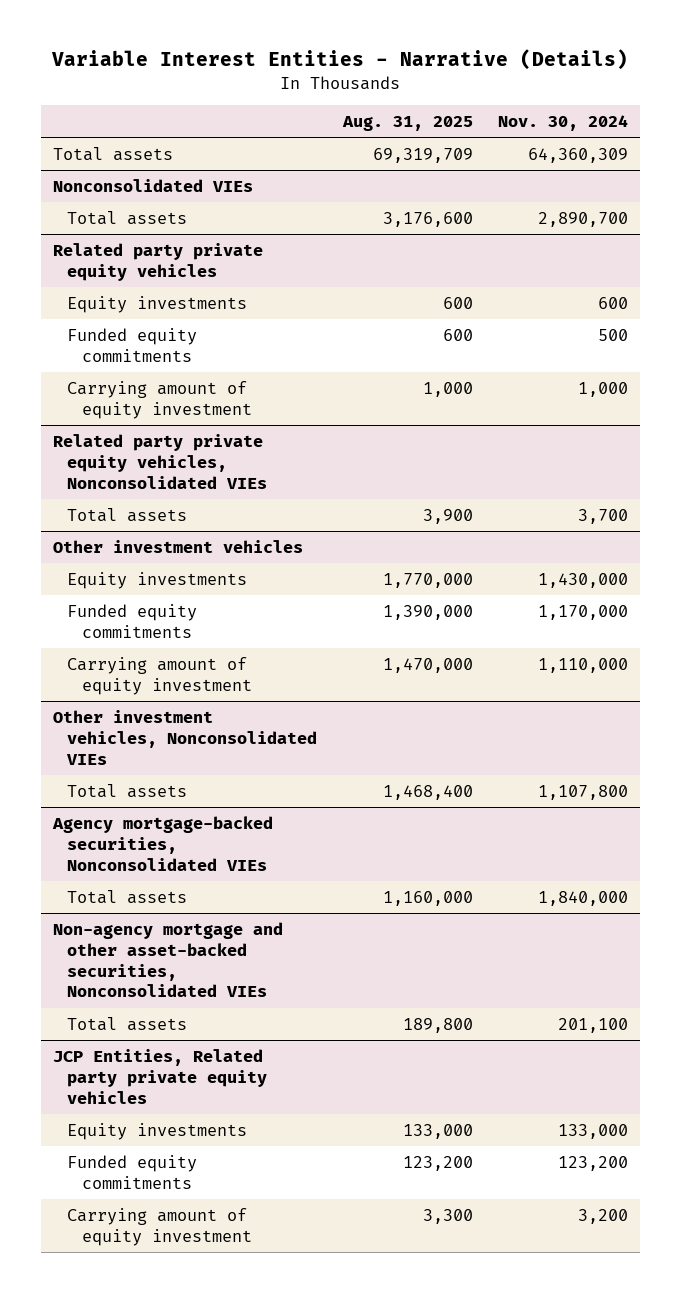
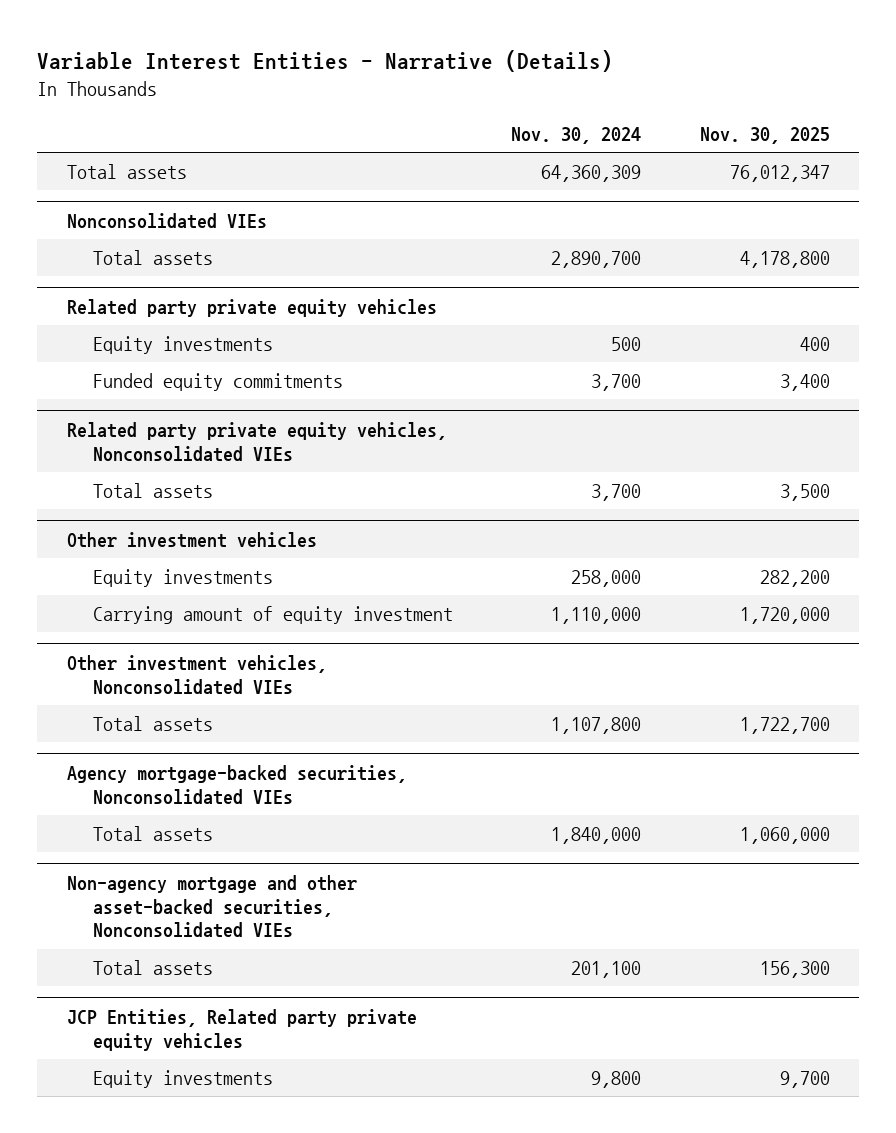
[341,115,473,131] Aug. 31, 2025 -> none
none -> [699,126,830,144] Nov. 30, 2025
[67,380,252,419] Carrying amount of equity investment -> none
[597,296,628,309] 600 -> [611,337,642,352] 500
[597,328,628,341] 500 -> [591,374,642,392] 3,700
[67,603,198,638] Funded equity commitments -> none
[537,572,628,588] 1,430,000 -> [571,570,642,588] 258,000
[67,1154,198,1189] Funded equity commitments -> none
[67,1207,252,1246] Carrying amount of equity investment -> none
[557,1123,628,1139] 133,000 -> [591,1071,642,1089] 9,800

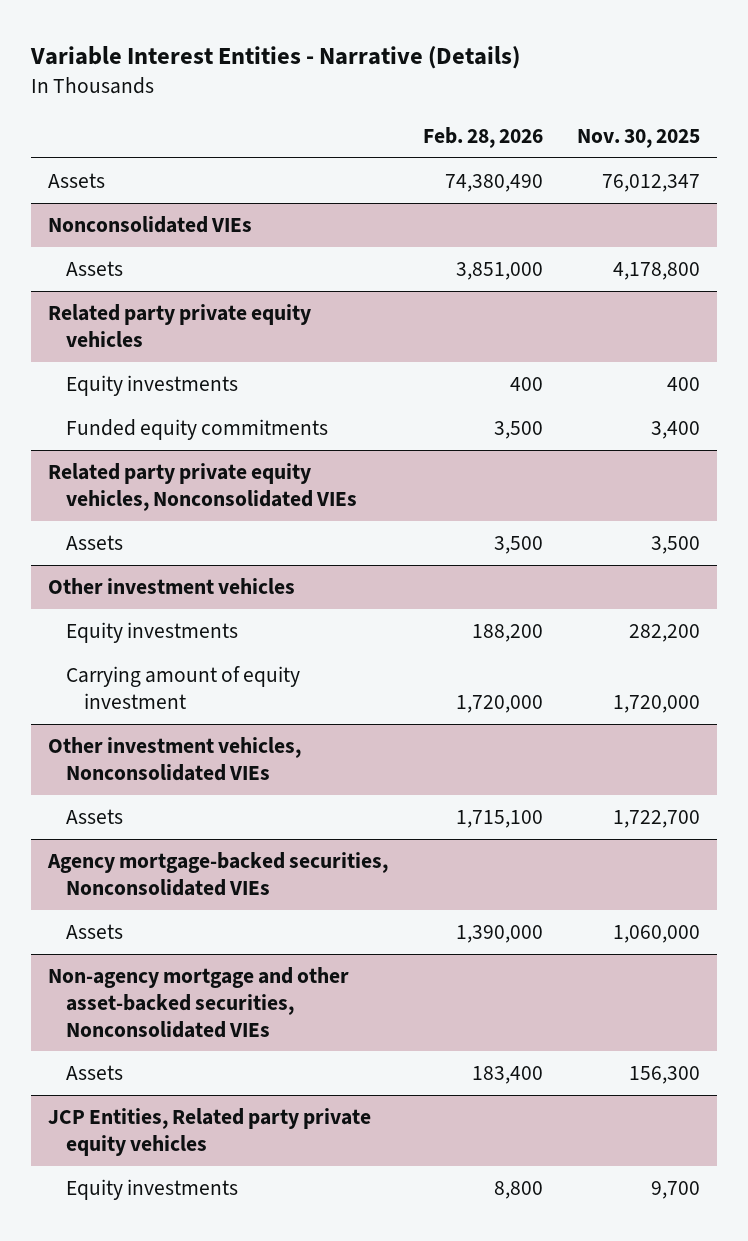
[511,126,642,144] Nov. 30, 2024 -> none
none -> [422,127,543,149] Feb. 28, 2026
[66,164,187,180] Total assets -> [48,172,106,188] Assets
[92,250,213,266] Total assets -> [65,260,123,276] Assets
[92,483,213,499] Total assets -> [65,534,123,550] Assets
[92,716,213,732] Total assets -> [65,808,123,824] Assets
[92,826,213,842] Total assets -> [65,923,123,939] Assets
[92,960,213,976] Total assets -> [65,1064,123,1080] Assets

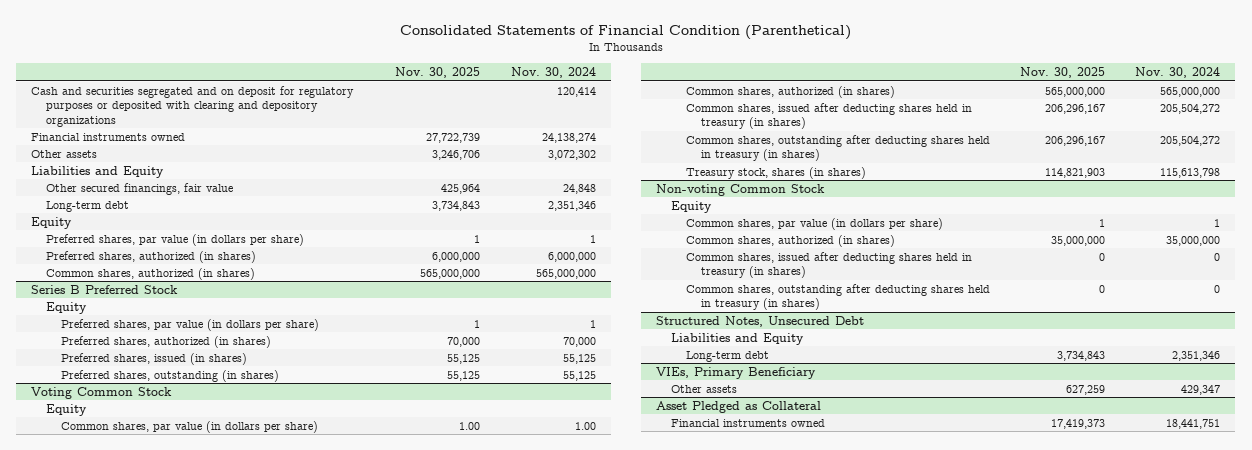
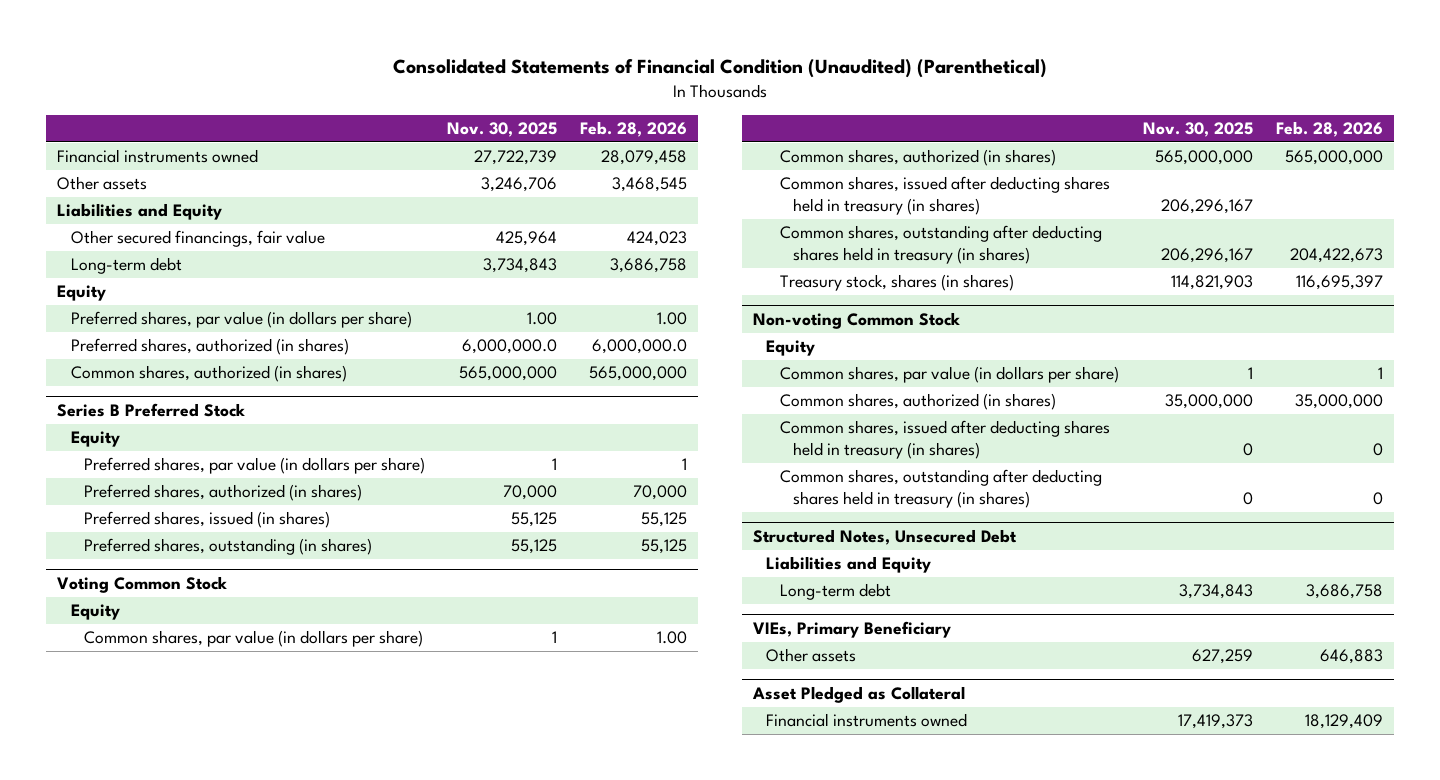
[399,24,851,40] Consolidated Statements of Financial Condition (Parenthetical) -> [392,59,1047,79] Consolidated Statements of Financial Condition (Unaudited) (Parenthetical)
[510,67,596,79] Nov. 30, 2024 -> none
none -> [579,121,687,138] Feb. 28, 2026
[31,85,355,127] Cash and securities segregated and on deposit for regulatory purposes or deposited with clearing and depository organizations -> none
[474,234,481,243] 1 -> [527,312,558,326] 1.00
[432,251,481,262] 6,000,000 -> [462,339,558,355] 6,000,000.0
[459,421,481,430] 1.00 -> [552,631,558,644] 1

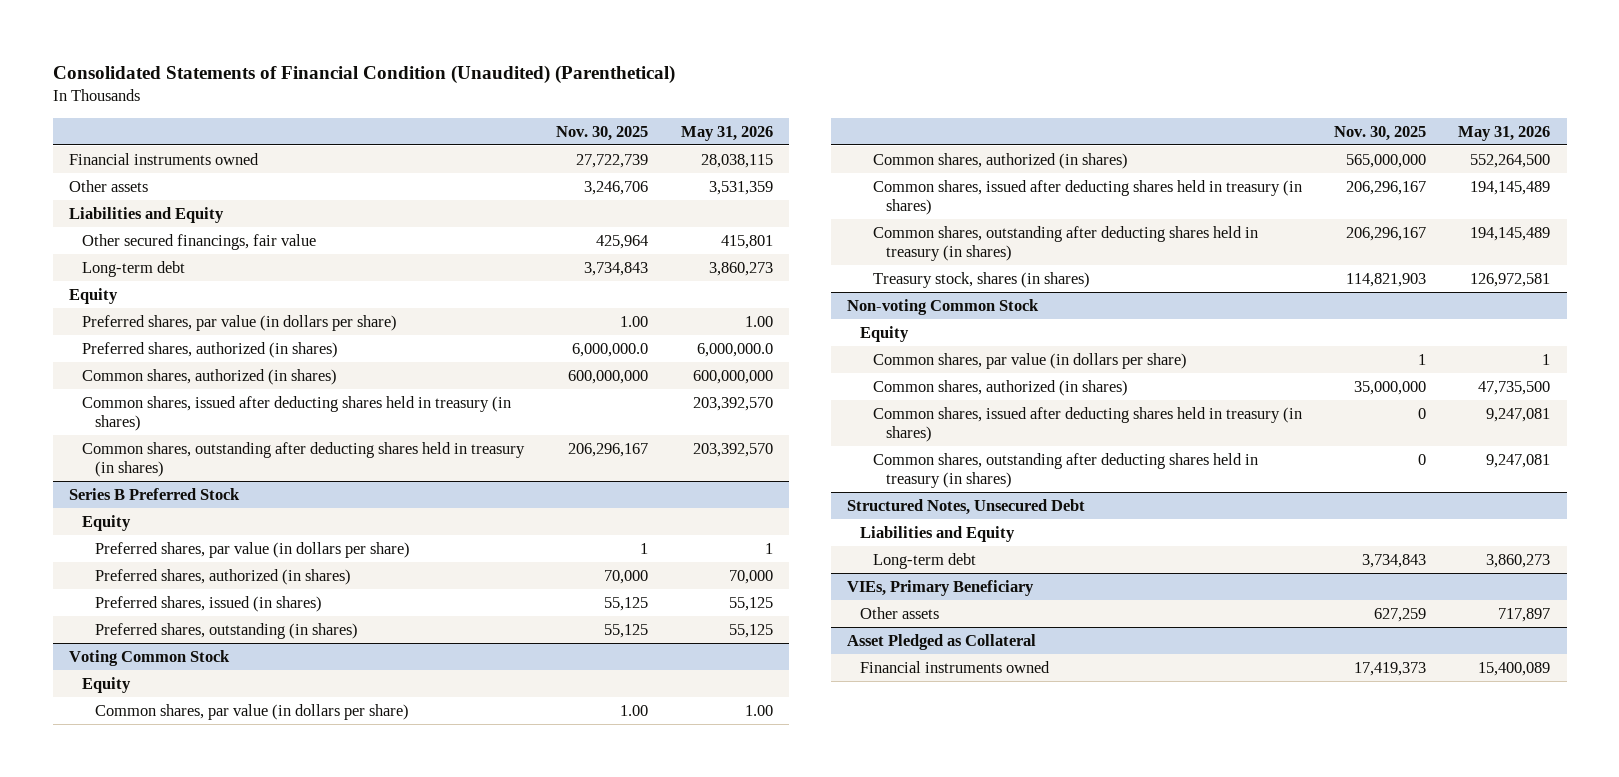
[579,121,687,138] Feb. 28, 2026 -> none
none -> [680,125,773,141] May 31, 2026
[459,366,558,382] 565,000,000 -> [568,369,649,384] 600,000,000
none -> [81,395,511,432] Common shares, issued after deducting shares held in treasury (in shares)
none -> [81,441,525,478] Common shares, outstanding after deducting shares held in treasury (in shares)
[552,631,558,644] 1 -> [620,704,649,716] 1.00

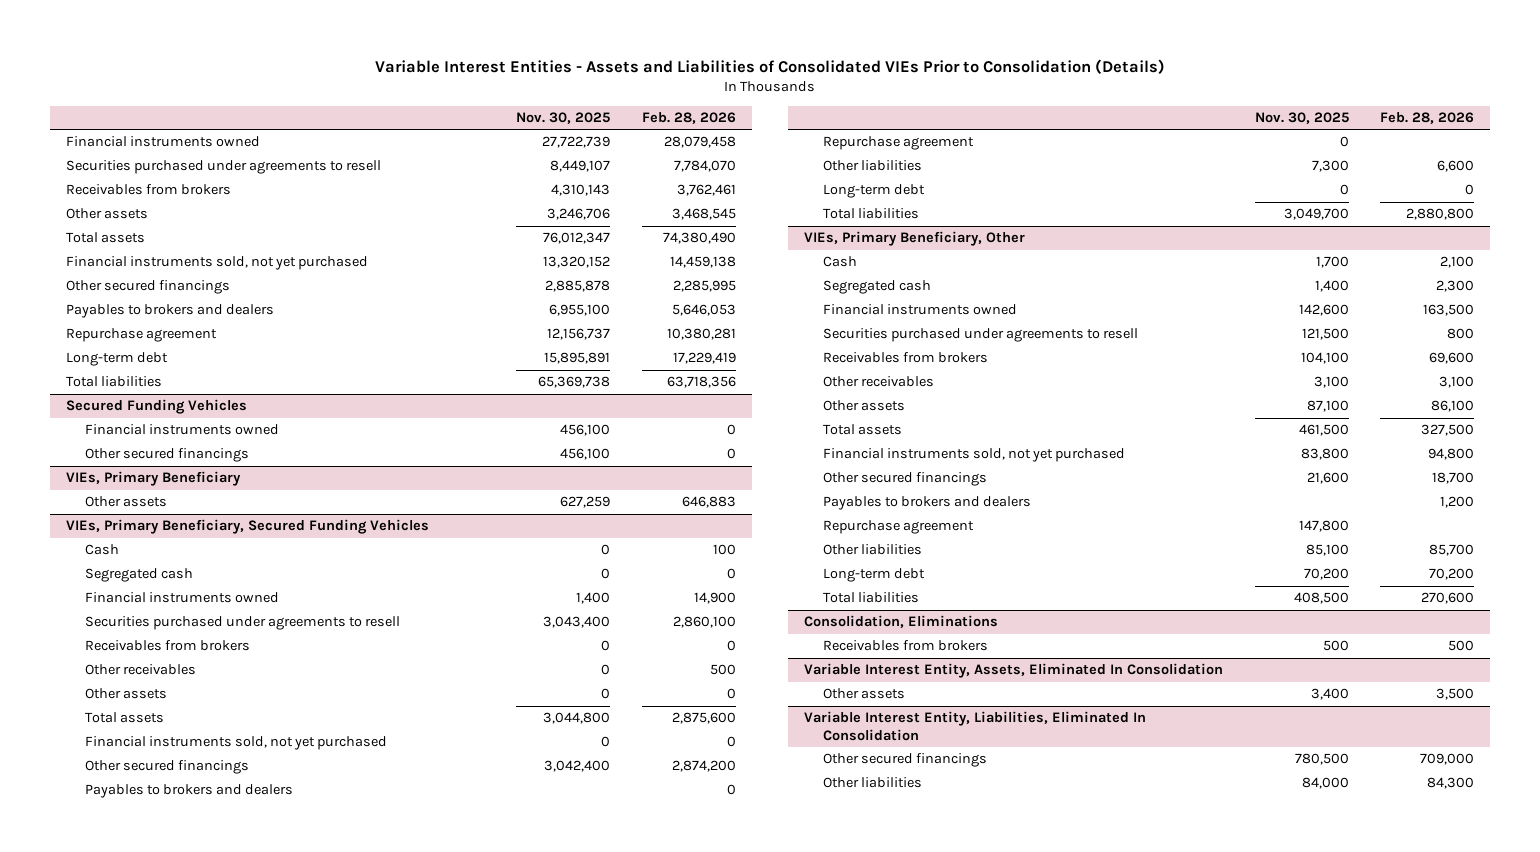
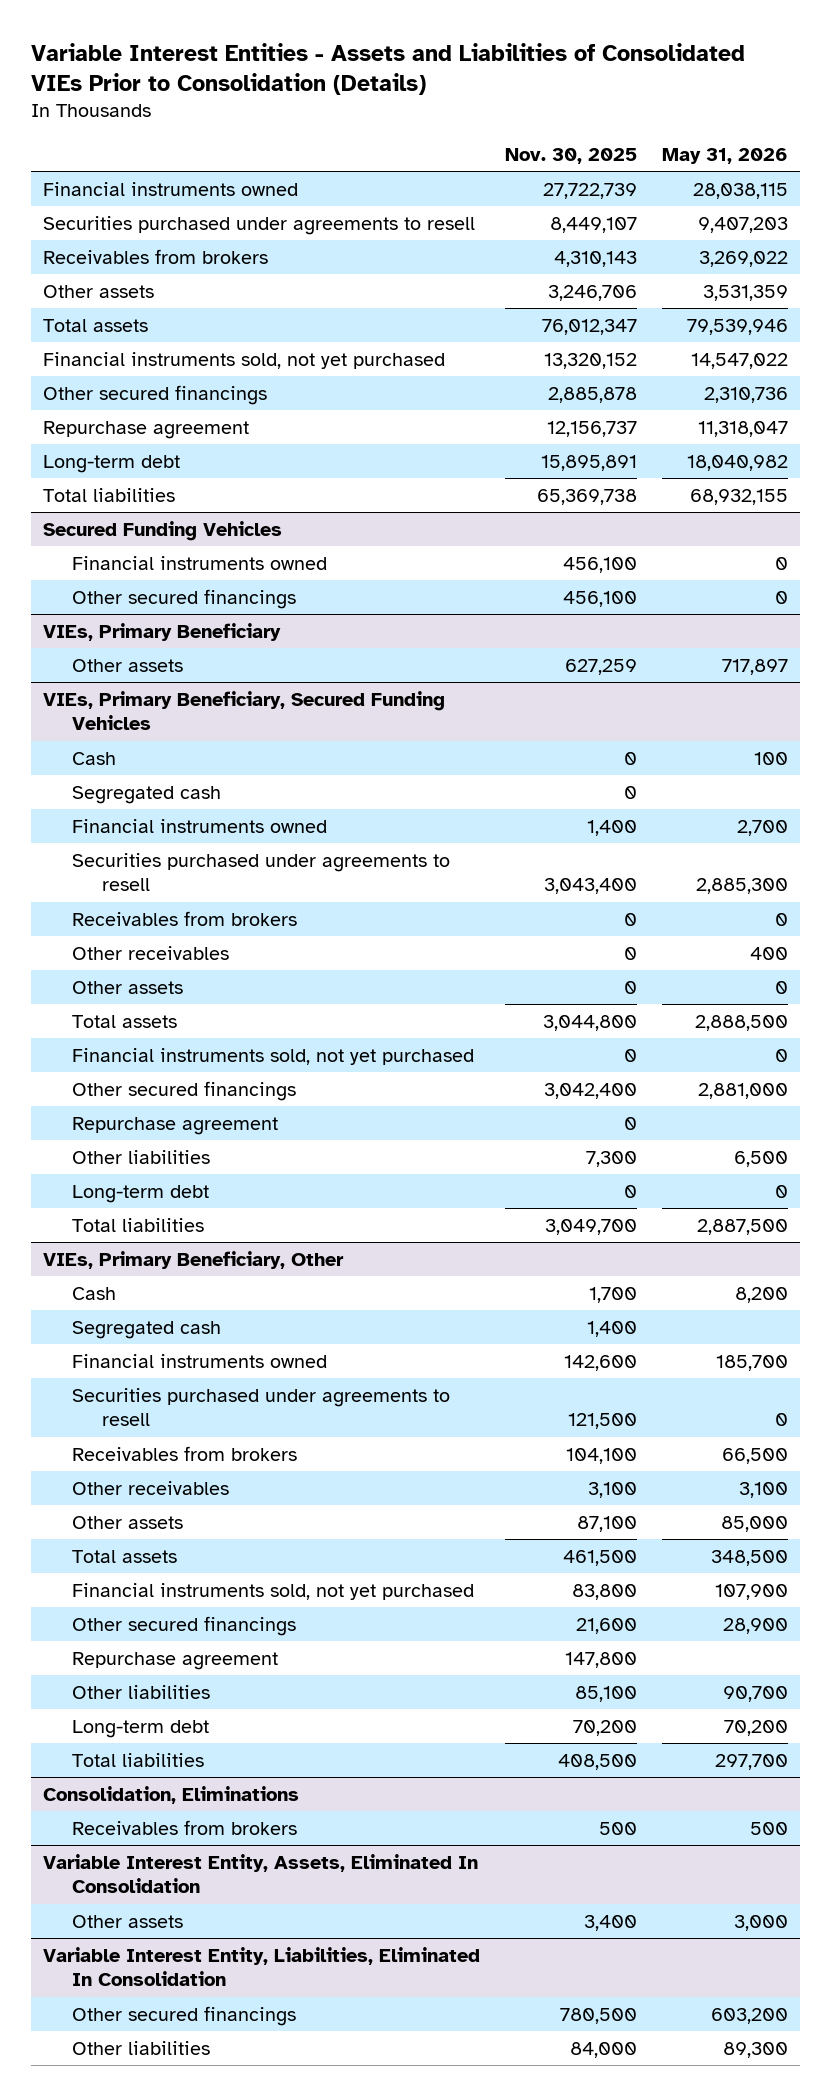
[642,112,737,125] Feb. 28, 2026 -> none
none -> [661,147,788,164] May 31, 2026
[65,304,274,319] Payables to brokers and dealers -> none
[85,784,294,799] Payables to brokers and dealers -> none
[823,496,1032,511] Payables to brokers and dealers -> none

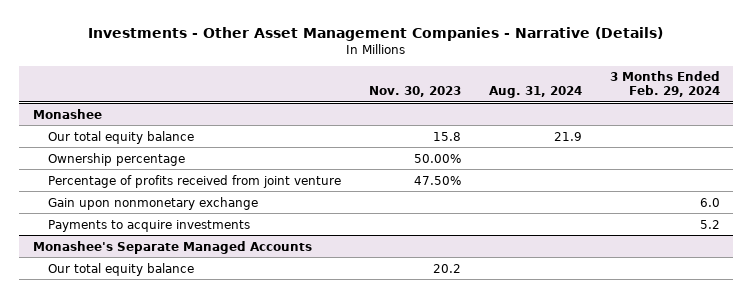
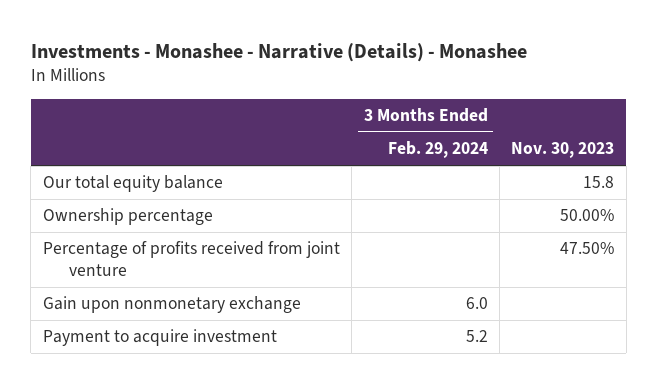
[88,26,664,41] Investments - Other Asset Management Companies - Narrative (Details) -> [30,42,527,62] Investments - Monashee - Narrative (Details) - Monashee
[488,86,582,99] Aug. 31, 2024 -> none
[33,108,103,119] Monashee -> none
[33,240,313,254] Monashee's Separate Managed Accounts -> none
[48,262,195,276] Our total equity balance -> none
[48,219,251,232] Payments to acquire investments -> [42,329,277,347] Payment to acquire investment

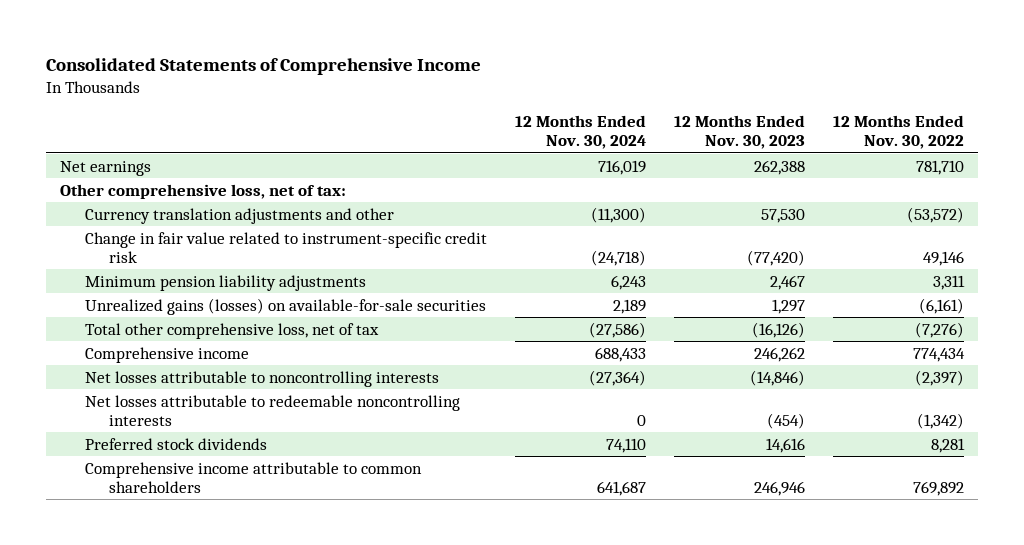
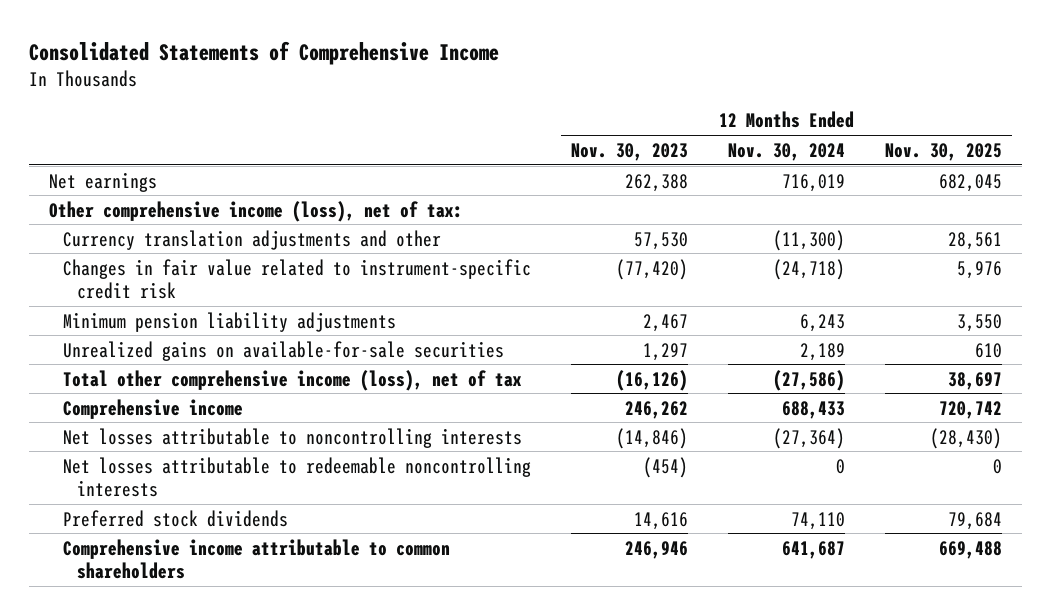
[832,115,964,150] 12 Months Ended Nov. 30, 2022 -> none
none -> [885,142,1003,161] Nov. 30, 2025
[59,183,346,199] Other comprehensive loss, net of tax: -> [49,200,464,222] Other comprehensive income (loss), net of tax:
[84,231,487,263] Change in fair value related to instrument-specific credit risk -> [63,258,532,299] Changes in fair value related to instrument-specific credit risk
[84,297,486,315] Unrealized gains (losses) on available-for-sale securities -> [63,340,505,361] Unrealized gains on available-for-sale securities
[84,322,379,339] Total other comprehensive loss, net of tax -> [63,369,523,391] Total other comprehensive income (loss), net of tax

